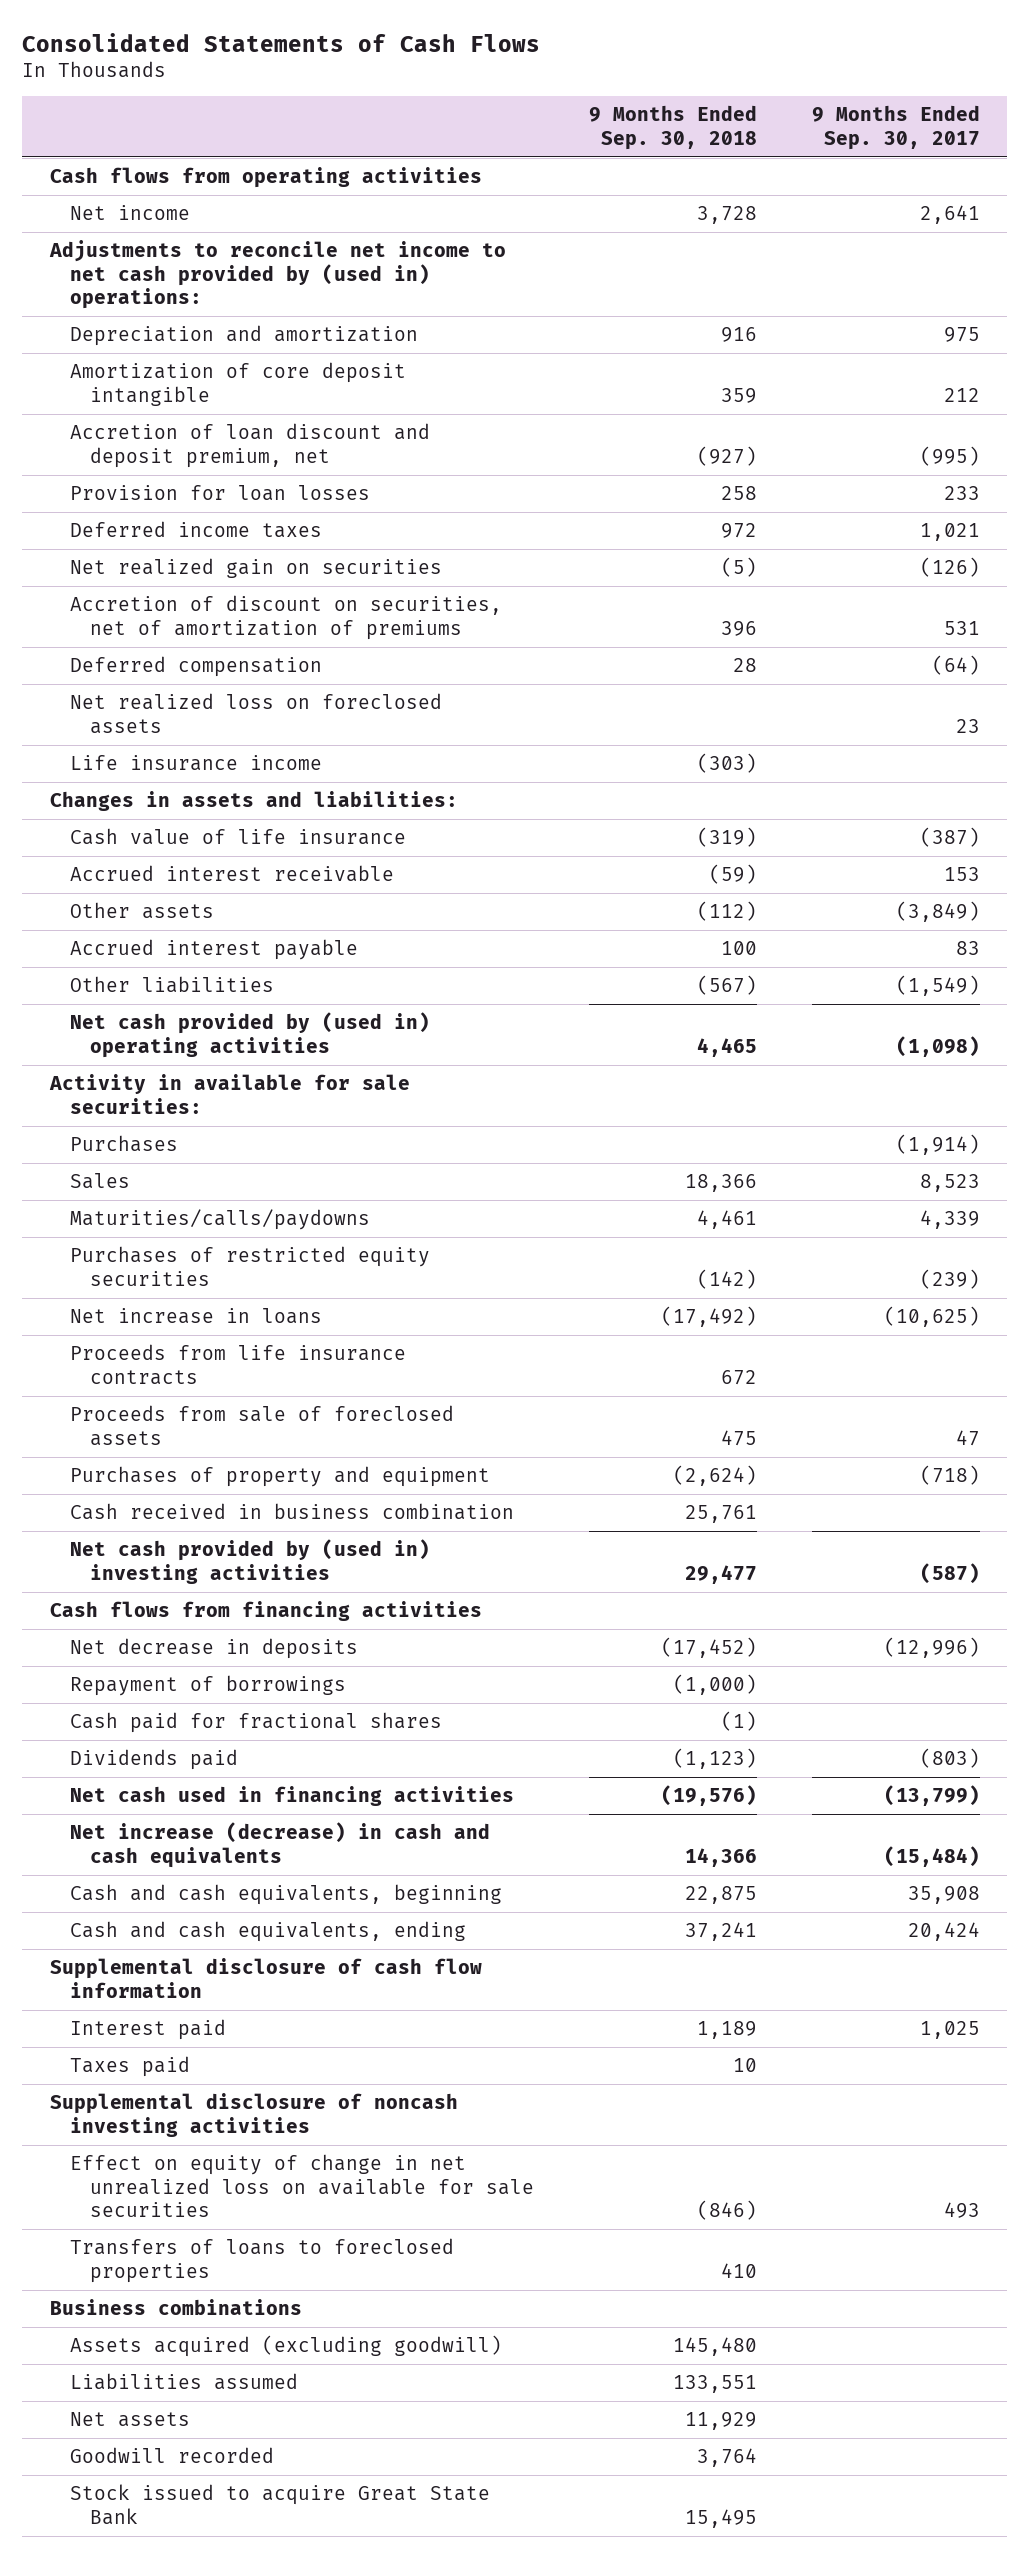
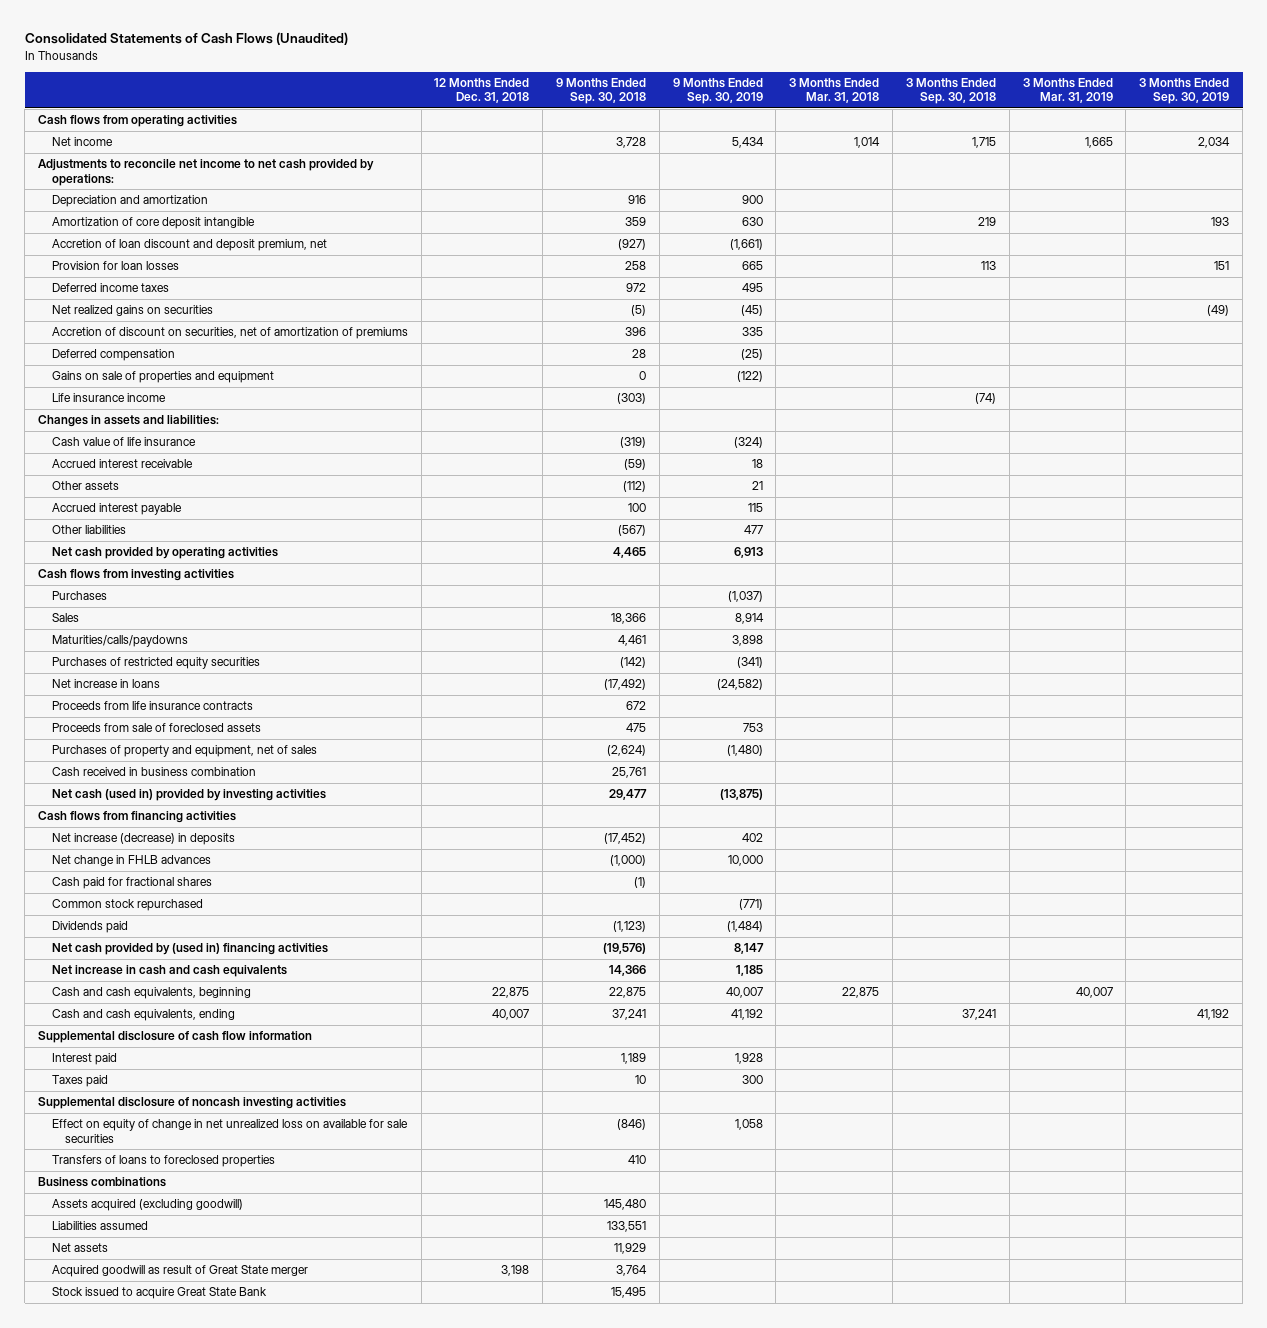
[22,32,541,52] Consolidated Statements of Cash Flows -> [24,32,348,46] Consolidated Statements of Cash Flows (Unaudited)
[811,105,980,150] 9 Months Ended Sep. 30, 2017 -> none
none -> [434,77,530,104] 12 Months Ended Dec. 31, 2018
none -> [672,77,763,105] 9 Months Ended Sep. 30, 2019
none -> [789,77,880,104] 3 Months Ended Mar. 31, 2018
none -> [905,77,996,105] 3 Months Ended Sep. 30, 2018
none -> [1022,77,1113,104] 3 Months Ended Mar. 31, 2019
none -> [1139,77,1230,105] 3 Months Ended Sep. 30, 2019
[48,240,506,309] Adjustments to reconcile net income to net cash provided by (used in) operations: -> [38,159,375,186] Adjustments to reconcile net income to net cash provided by operations:
[69,558,442,579] Net realized gain on securities -> [51,305,213,317] Net realized gains on securities
[69,693,442,734] Net realized loss on foreclosed assets -> none
none -> [51,371,274,384] Gains on sale of properties and equipment
[48,1074,410,1114] Activity in available for sale securities: -> none
[69,1012,430,1058] Net cash provided by (used in) operating activities -> [51,547,278,560] Net cash provided by operating activities
none -> [38,569,235,582] Cash flows from investing activities
[69,1466,490,1488] Purchases of property and equipment -> [51,745,317,758] Purchases of property and equipment, net of sales
[69,1539,430,1584] Net cash provided by (used in) investing activities -> [51,789,326,802] Net cash (used in) provided by investing activities
[69,1675,346,1697] Repayment of borrowings -> none
[69,1638,358,1660] Net decrease in deposits -> [51,833,235,846] Net increase (decrease) in deposits
none -> [51,855,211,867] Net change in FHLB advances
none -> [51,899,203,912] Common stock repurchased
[69,1786,514,1807] Net cash used in financing activities -> [51,943,328,956] Net cash provided by (used in) financing activities
[69,1822,490,1868] Net increase (decrease) in cash and cash equivalents -> [51,965,287,978] Net increase in cash and cash equivalents
[69,2447,274,2464] Goodwill recorded -> [51,1265,308,1278] Acquired goodwill as result of Great State merger

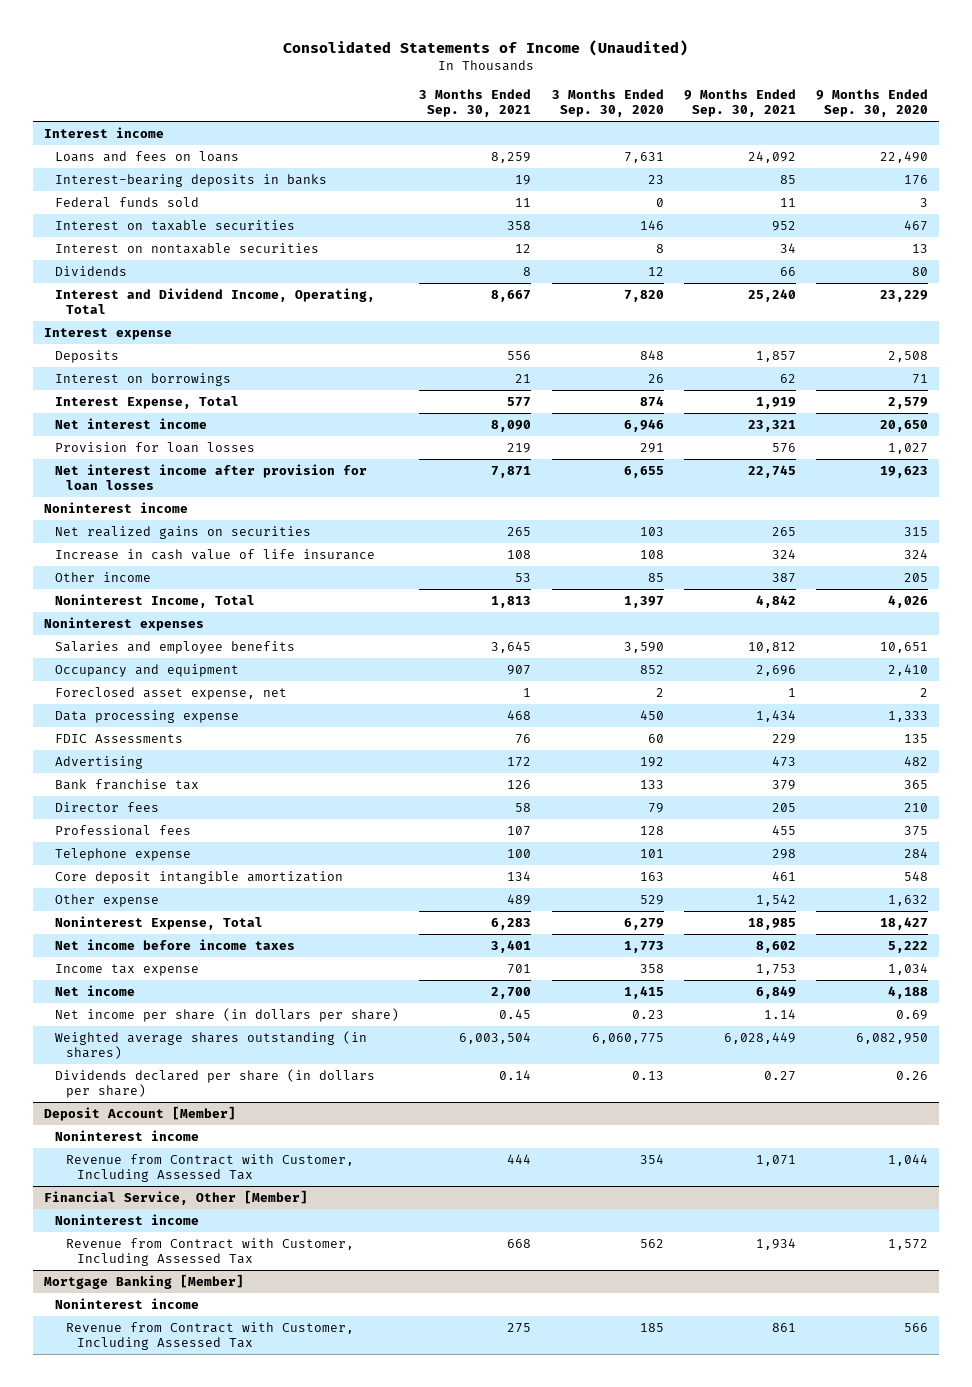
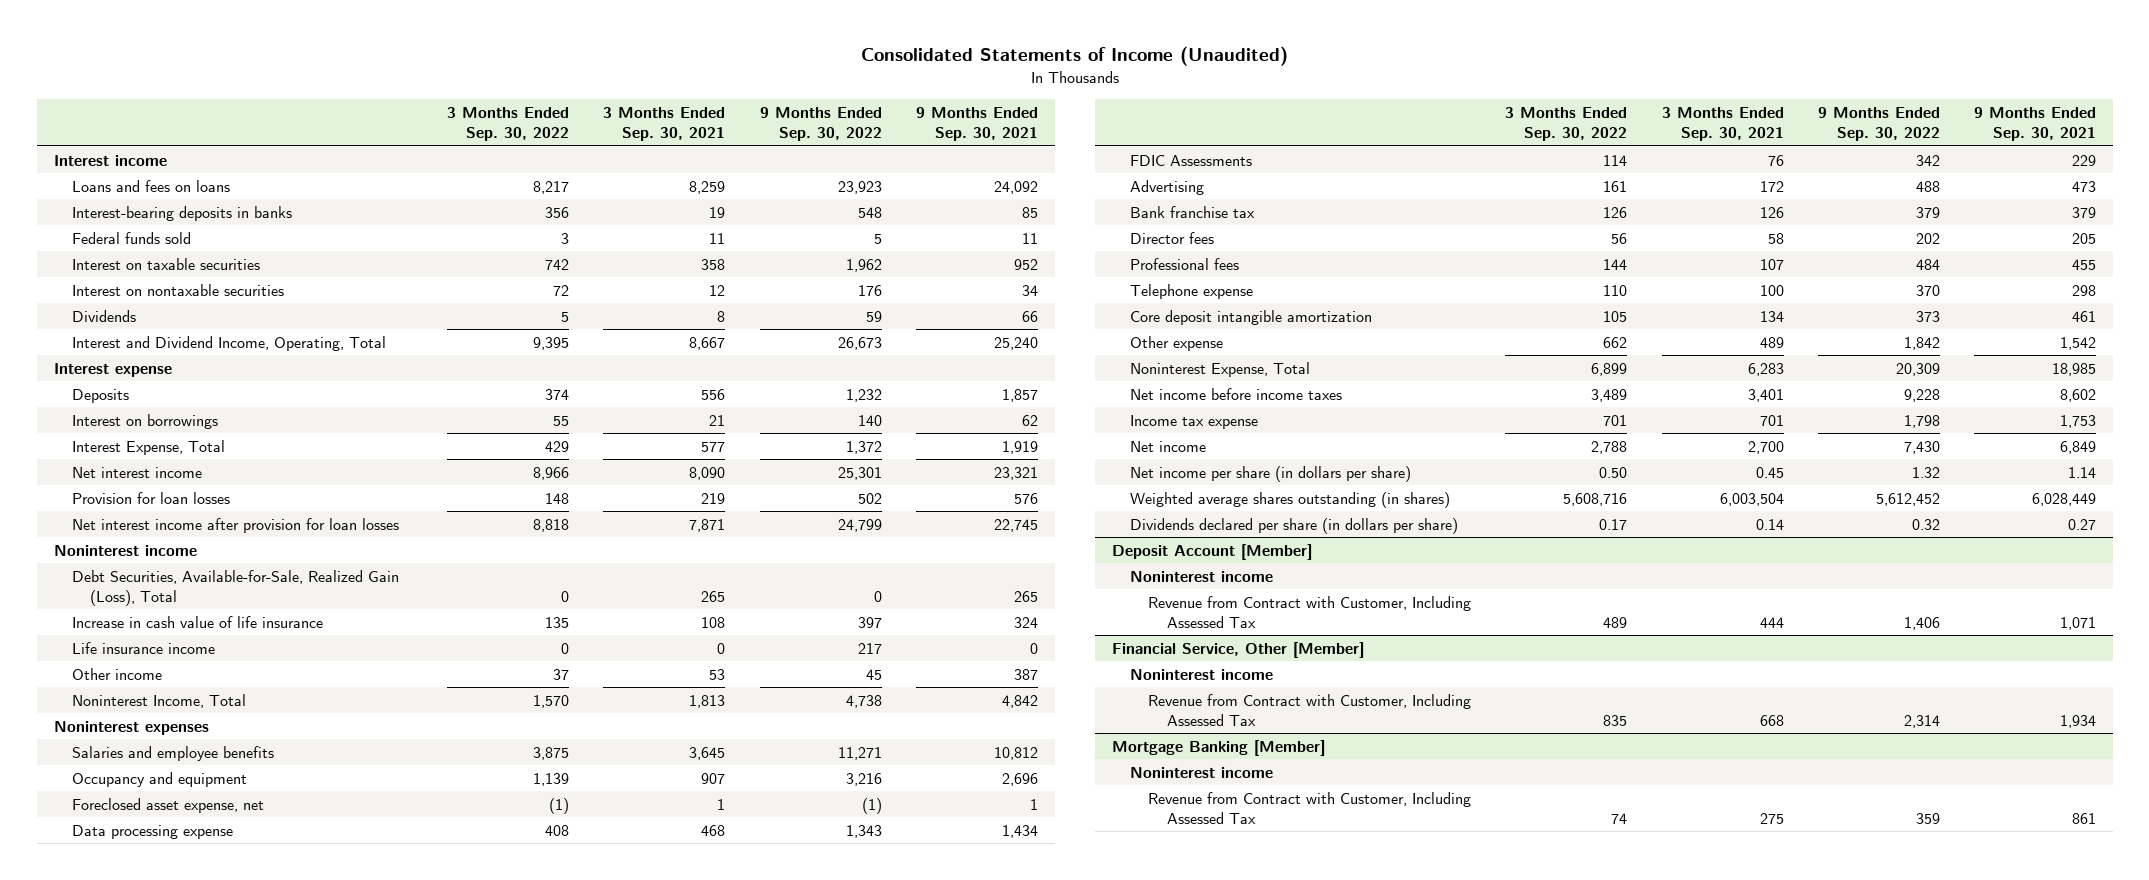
[551,88,664,118] 3 Months Ended Sep. 30, 2020 -> none
[816,88,929,118] 9 Months Ended Sep. 30, 2020 -> none
none -> [447,106,570,141] 3 Months Ended Sep. 30, 2022
none -> [759,106,882,141] 9 Months Ended Sep. 30, 2022
[54,526,311,540] Net realized gains on securities -> [71,569,399,606] Debt Securities, Available-for-Sale, Realized Gain (Loss), Total
none -> [71,641,215,654] Life insurance income

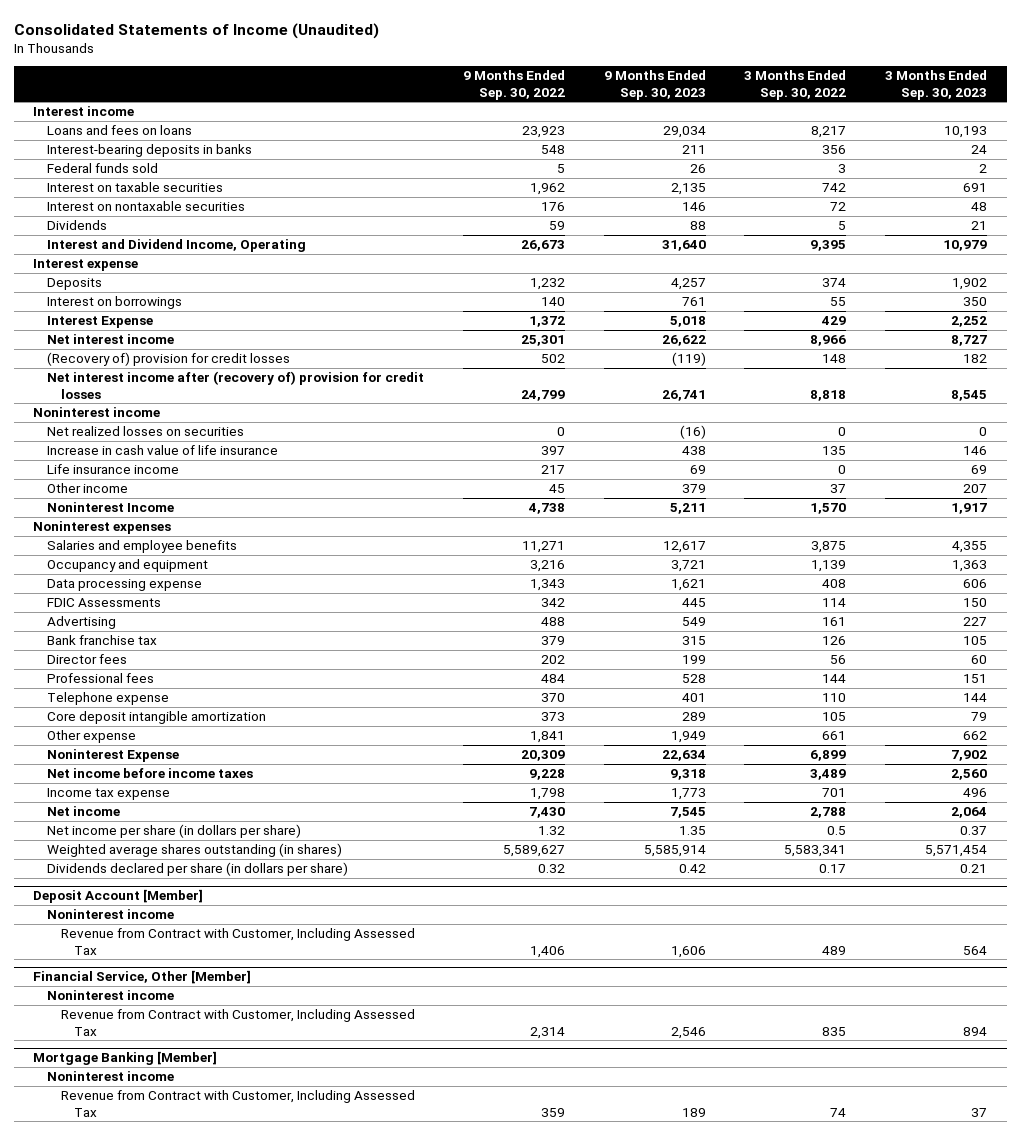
[603,106,726,141] 3 Months Ended Sep. 30, 2021 -> none
[915,106,1038,141] 9 Months Ended Sep. 30, 2021 -> none
none -> [603,70,706,100] 9 Months Ended Sep. 30, 2023
none -> [885,70,988,100] 3 Months Ended Sep. 30, 2023
[71,335,386,351] Interest and Dividend Income, Operating, Total -> [46,239,306,253] Interest and Dividend Income, Operating
[71,439,225,455] Interest Expense, Total -> [46,316,153,329] Interest Expense
[71,491,230,504] Provision for loan losses -> [46,352,290,367] (Recovery of) provision for credit losses
[71,517,399,533] Net interest income after provision for loan losses -> [46,371,424,399] Net interest income after (recovery of) provision for credit losses
[71,569,399,606] Debt Securities, Available-for-Sale, Realized Gain (Loss), Total -> [46,426,244,437] Net realized losses on securities
[71,693,246,708] Noninterest Income, Total -> [46,502,174,513] Noninterest Income
[71,797,264,813] Foreclosed asset expense, net -> none
[1603,336,1628,348] 662 -> [822,731,847,741] 661
[1903,336,1940,350] 1,842 -> [529,731,565,744] 1,841
[1130,361,1311,377] Noninterest Expense, Total -> [46,749,179,763] Noninterest Expense
[1599,466,1628,478] 0.50 -> [827,826,847,836] 0.5
[1563,492,1628,506] 5,608,716 -> [784,845,847,858] 5,583,341
[1875,492,1940,506] 5,612,452 -> [502,845,565,858] 5,589,627

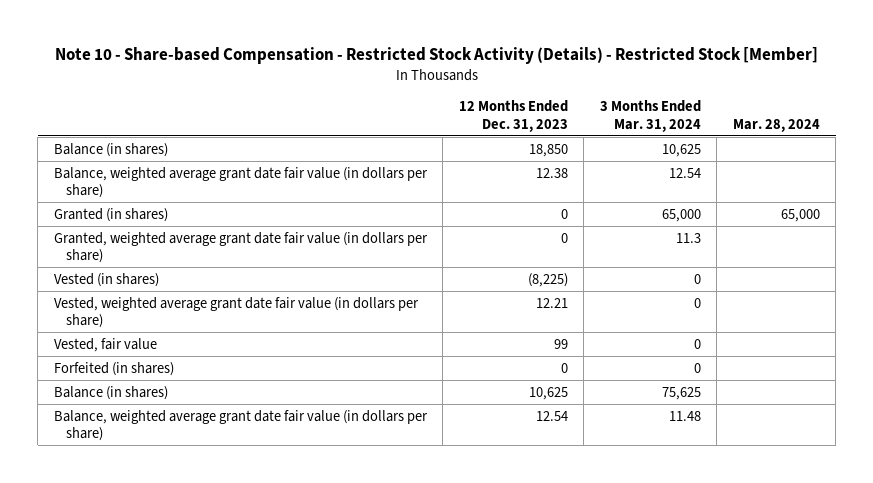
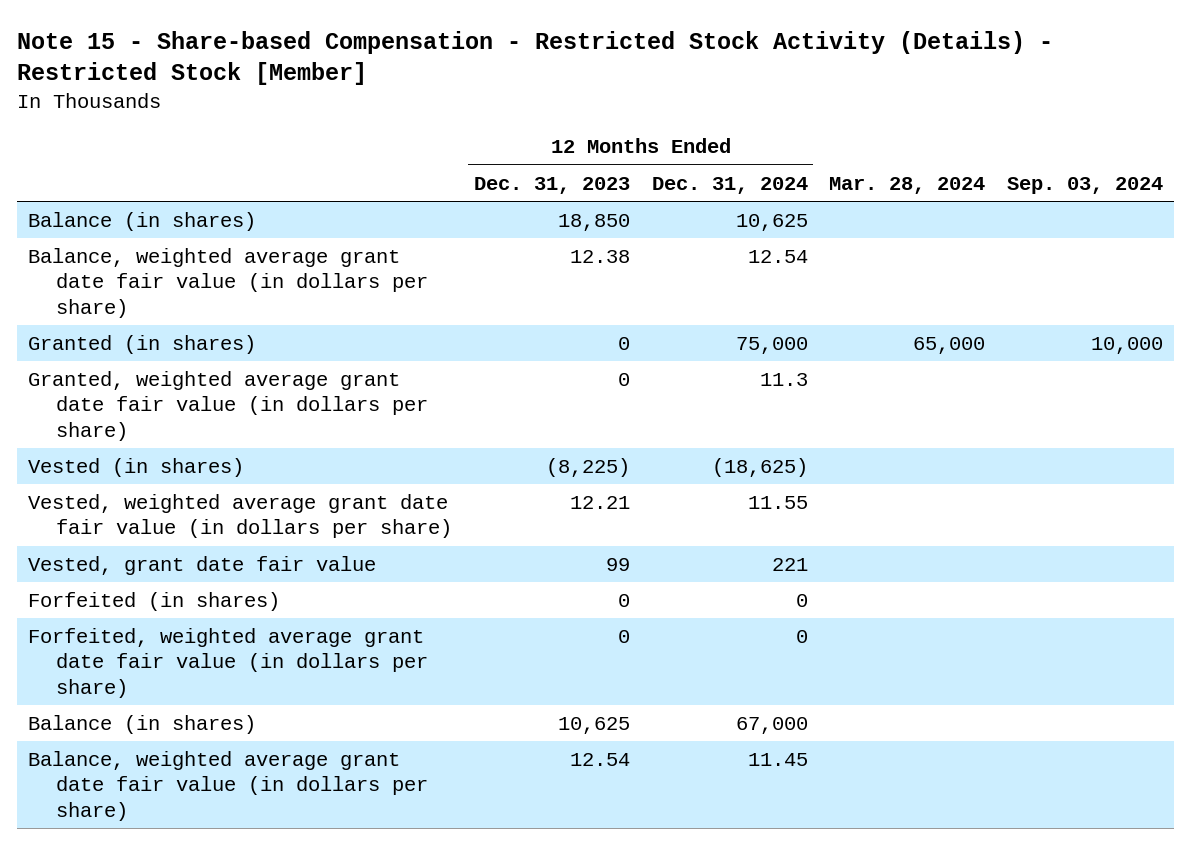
[54,47,818,65] Note 10 - Share-based Compensation - Restricted Stock Activity (Details) - Restricted Stock [Member] -> [16,30,1053,86] Note 15 - Share-based Compensation - Restricted Stock Activity (Details) - Restricted Stock [Member]
[599,100,701,132] 3 Months Ended Mar. 31, 2024 -> none
none -> [651,176,808,194] Dec. 31, 2024
none -> [1006,176,1163,194] Sep. 03, 2024
[53,337,157,352] Vested, fair value -> [27,555,376,575] Vested, grant date fair value
none -> [27,627,429,698] Forfeited, weighted average grant date fair value (in dollars per share)

